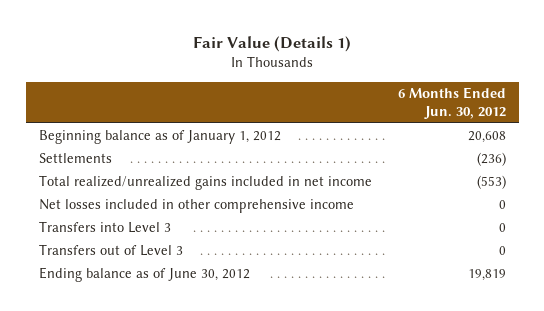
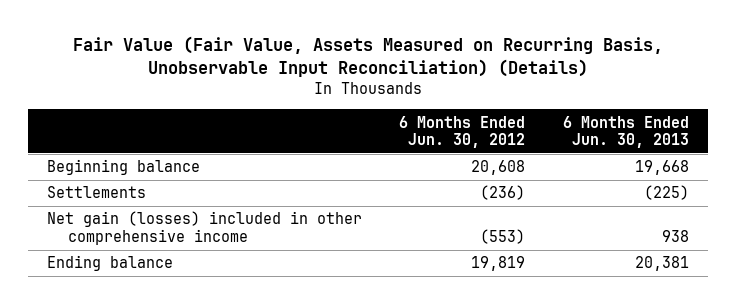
[193,35,352,52] Fair Value (Details 1) -> [72,35,663,78] Fair Value (Fair Value, Assets Measured on Recurring Basis, Unobservable Input Reconciliation) (Details)
none -> [563,115,690,149] 6 Months Ended Jun. 30, 2013
[38,129,281,144] Beginning balance as of January 1, 2012 -> [46,159,200,176] Beginning balance
[38,174,372,190] Total realized/unrealized gains included in net income -> none
[38,220,171,233] Transfers into Level 3 -> none
[38,243,183,256] Transfers out of Level 3 -> none
[38,198,354,213] Net losses included in other comprehensive income -> [46,211,362,246] Net gain (losses) included in other comprehensive income
[498,199,506,209] 0 -> [480,229,526,245] (553)
[38,266,250,282] Ending balance as of June 30, 2012 -> [46,255,173,272] Ending balance

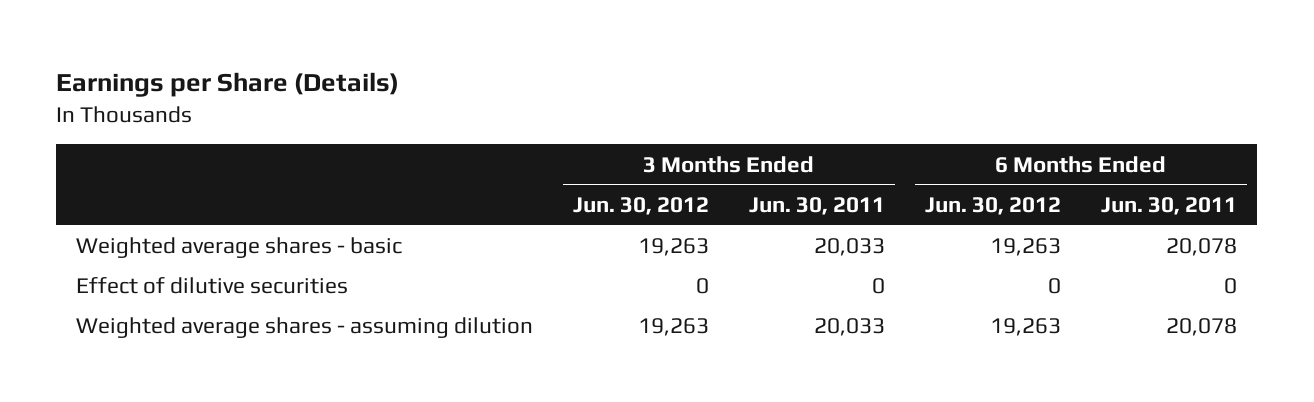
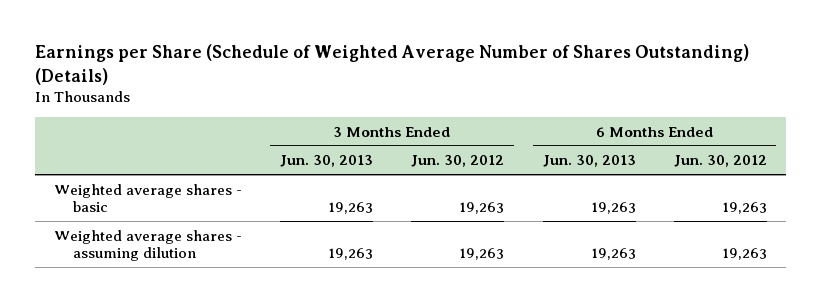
[56,72,400,98] Earnings per Share (Details) -> [34,44,749,85] Earnings per Share (Schedule of Weighted Average Number of Shares Outstanding) (Details)
[749,196,886,215] Jun. 30, 2011 -> none
[1101,196,1238,215] Jun. 30, 2011 -> none
none -> [280,155,374,168] Jun. 30, 2013
none -> [542,155,636,168] Jun. 30, 2013
[76,277,349,295] Effect of dilutive securities -> none

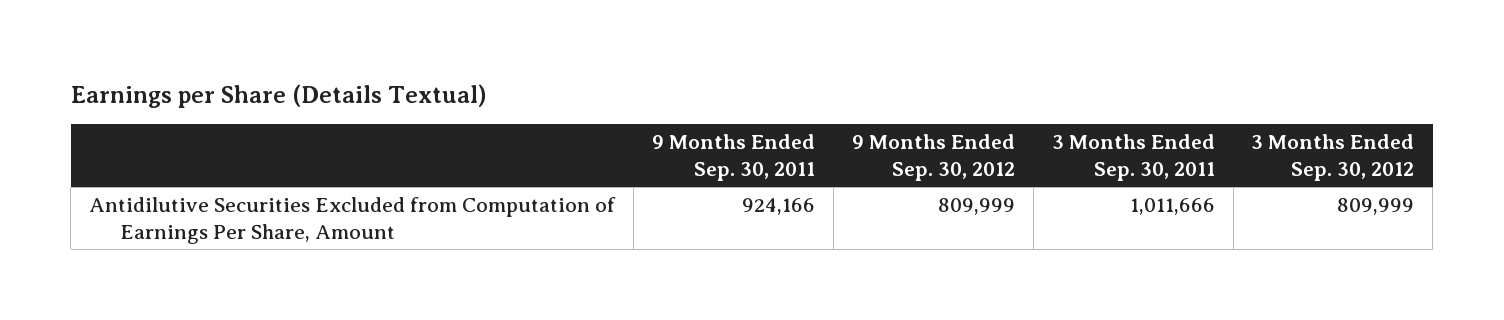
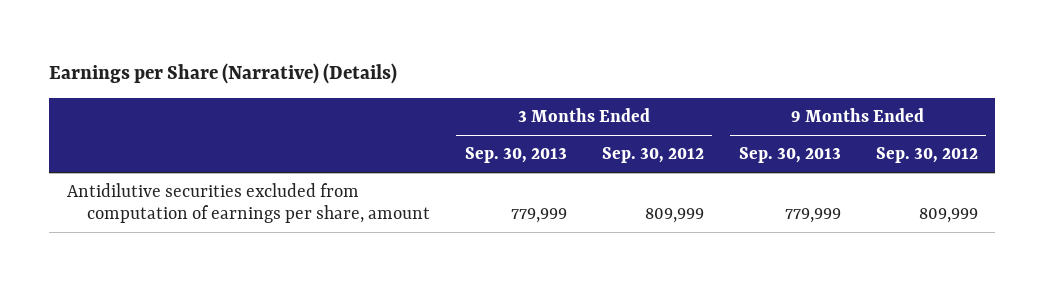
[70,84,487,109] Earnings per Share (Details Textual) -> [49,63,398,85] Earnings per Share (Narrative) (Details)
[652,134,816,181] 9 Months Ended Sep. 30, 2011 -> none
[1051,134,1215,181] 3 Months Ended Sep. 30, 2011 -> none
none -> [464,147,567,164] Sep. 30, 2013
none -> [738,147,841,164] Sep. 30, 2013
[89,196,617,244] Antidilutive Securities Excluded from Computation of Earnings Per Share, Amount -> [66,183,430,224] Antidilutive securities excluded from computation of earnings per share, amount

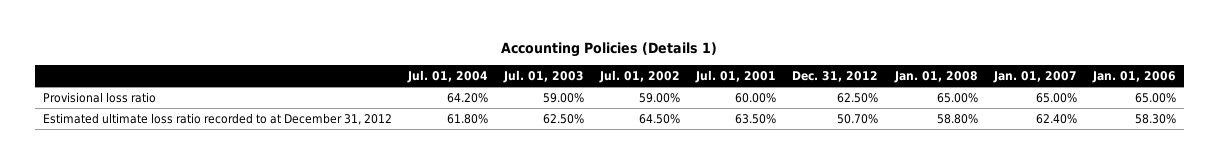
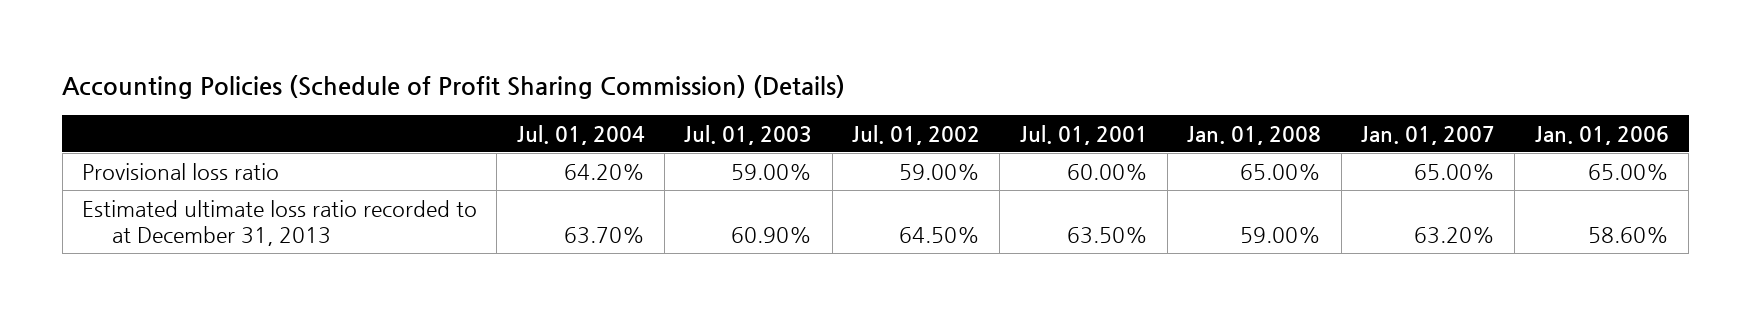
[501,42,718,58] Accounting Policies (Details 1) -> [62,75,846,100] Accounting Policies (Schedule of Profit Sharing Commission) (Details)
[792,70,879,82] Dec. 31, 2012 -> none
[42,112,392,125] Estimated ultimate loss ratio recorded to at December 31, 2012 -> [82,199,478,246] Estimated ultimate loss ratio recorded to at December 31, 2013
[446,113,488,124] 61.80% -> [563,226,645,244] 63.70%
[543,113,585,124] 62.50% -> [731,226,813,243] 60.90%
[936,113,978,124] 58.80% -> [1240,226,1322,243] 59.00%
[1035,113,1077,124] 62.40% -> [1414,226,1496,244] 63.20%
[1134,113,1176,124] 58.30% -> [1587,226,1669,243] 58.60%

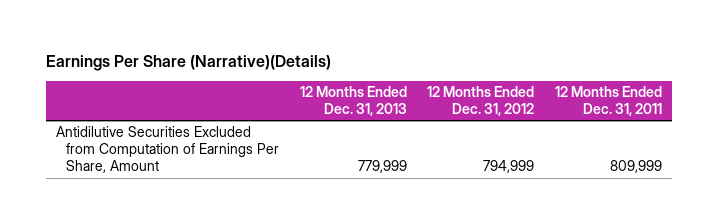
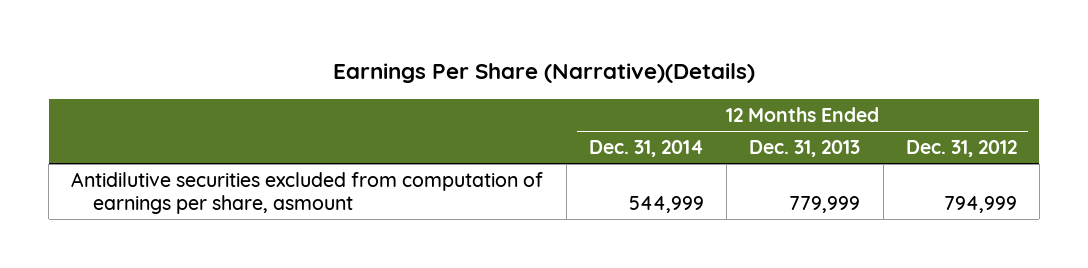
[555,85,663,117] 12 Months Ended Dec. 31, 2011 -> none
none -> [588,140,704,158] Dec. 31, 2014
[55,126,280,174] Antidilutive Securities Excluded from Computation of Earnings Per Share, Amount -> [71,172,544,215] Antidilutive securities excluded from computation of earnings per share, asmount

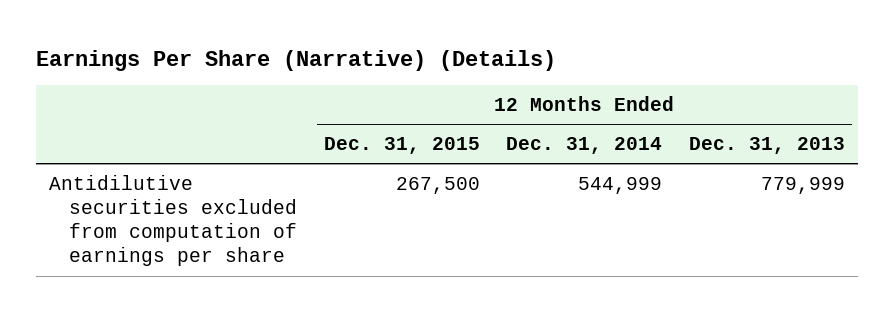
[333,63,756,84] Earnings Per Share (Narrative)(Details) -> [35,49,556,71] Earnings Per Share (Narrative) (Details)
[905,140,1017,158] Dec. 31, 2012 -> none
none -> [323,137,480,155] Dec. 31, 2015
[71,172,544,215] Antidilutive securities excluded from computation of earnings per share, asmount -> [49,174,298,267] Antidilutive securities excluded from computation of earnings per share

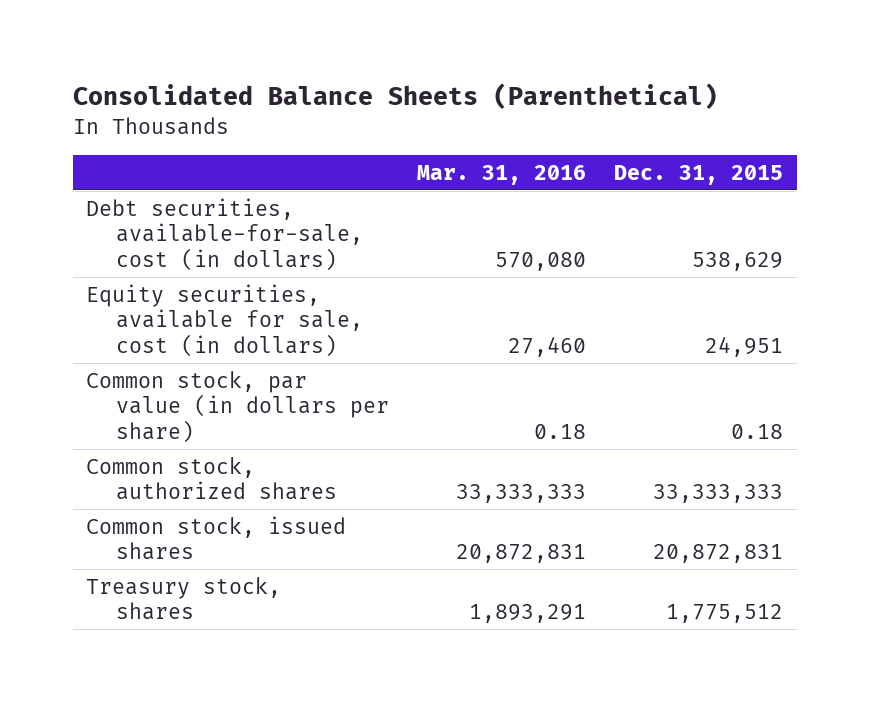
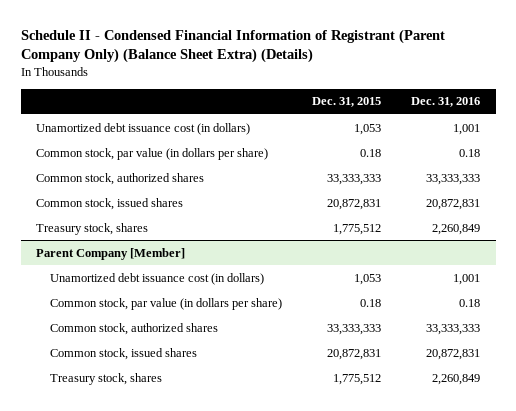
[72,83,718,110] Consolidated Balance Sheets (Parenthetical) -> [20,29,445,64] Schedule II - Condensed Financial Information of Registrant (Parent Company Only) (Balance Sheet Extra) (Details)
[416,164,586,185] Mar. 31, 2016 -> none
none -> [411,97,481,108] Dec. 31, 2016
[86,197,364,272] Debt securities, available-for-sale, cost (in dollars) -> none
[86,283,364,358] Equity securities, available for sale, cost (in dollars) -> none
none -> [35,122,250,135] Unamortized debt issuance cost (in dollars)
none -> [35,247,185,260] Parent Company [Member]
none -> [50,272,265,285] Unamortized debt issuance cost (in dollars)
none -> [50,297,283,310] Common stock, par value (in dollars per share)
none -> [50,322,219,335] Common stock, authorized shares
none -> [50,347,198,360] Common stock, issued shares
none -> [50,372,163,385] Treasury stock, shares

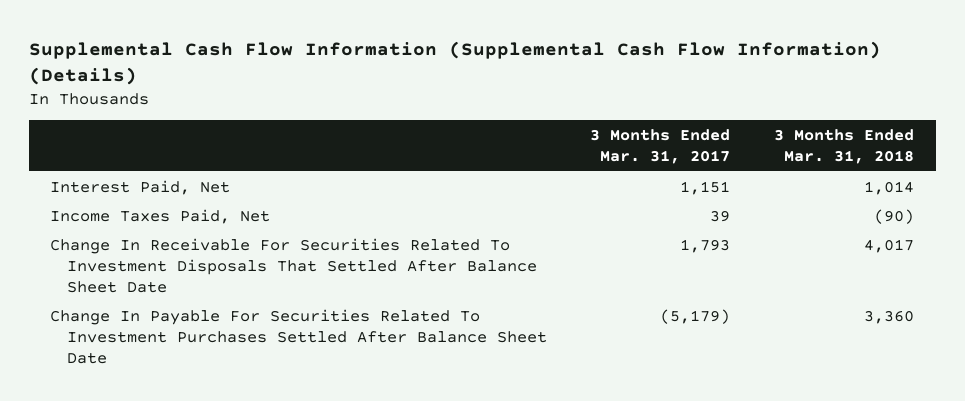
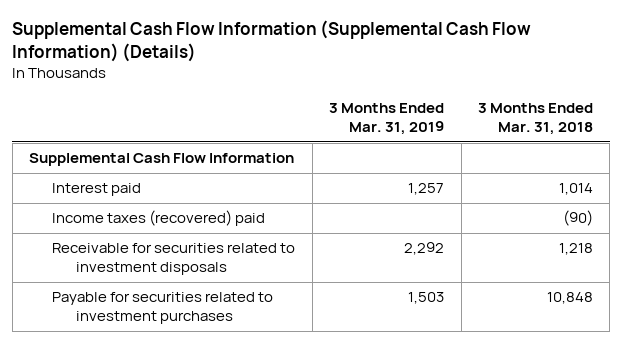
[590,129,731,165] 3 Months Ended Mar. 31, 2017 -> none
none -> [329,103,445,135] 3 Months Ended Mar. 31, 2019
none -> [29,153,295,167] Supplemental Cash Flow Information
[50,179,231,195] Interest Paid, Net -> [52,183,142,197] Interest paid
[50,208,271,224] Income Taxes Paid, Net -> [52,210,266,227] Income taxes (recovered) paid
[50,237,537,293] Change In Receivable For Securities Related To Investment Disposals That Settled After Balance Sheet Date -> [52,243,296,276] Receivable for securities related to investment disposals
[864,238,915,253] 4,017 -> [559,243,594,256] 1,218
[50,308,547,364] Change In Payable For Securities Related To Investment Purchases Settled After Balance Sheet Date -> [52,292,274,325] Payable for securities related to investment purchases
[864,309,915,324] 3,360 -> [547,292,594,305] 10,848

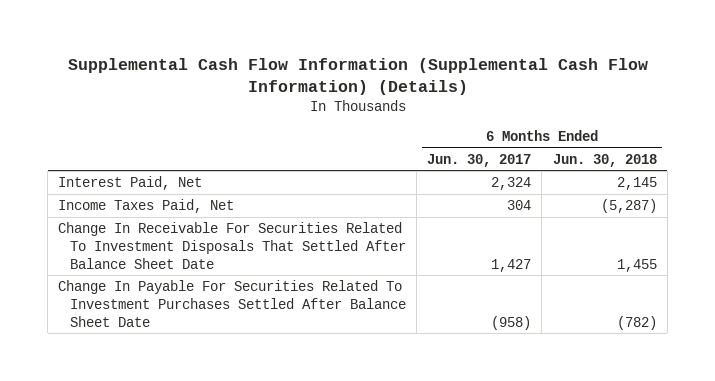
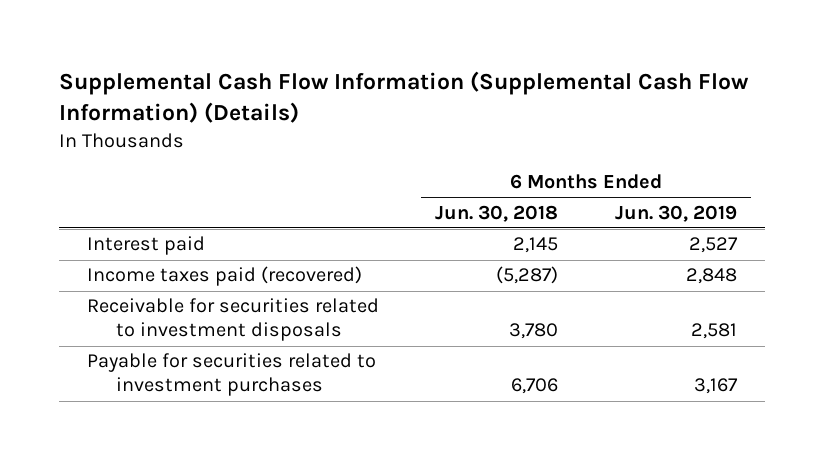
[427,153,532,167] Jun. 30, 2017 -> none
none -> [614,204,737,222] Jun. 30, 2019
[58,175,203,190] Interest Paid, Net -> [86,236,205,256] Interest paid
[58,198,235,213] Income Taxes Paid, Net -> [86,266,362,287] Income taxes paid (recovered)
[58,221,407,269] Change In Receivable For Securities Related To Investment Disposals That Settled After Balance Sheet Date -> [86,298,379,342] Receivable for securities related to investment disposals
[616,258,657,272] 1,455 -> [509,323,559,340] 3,780
[58,279,407,327] Change In Payable For Securities Related To Investment Purchases Settled After Balance Sheet Date -> [86,353,376,397] Payable for securities related to investment purchases
[616,315,657,330] (782) -> [511,378,559,395] 6,706

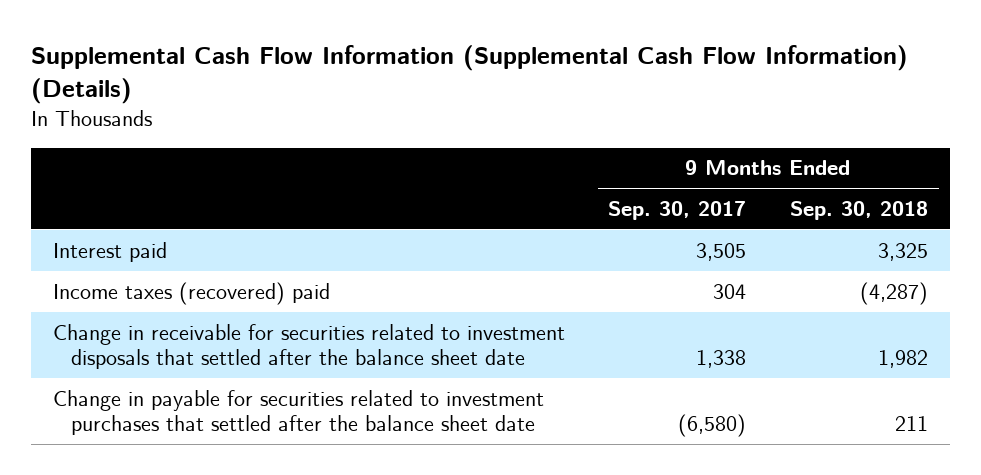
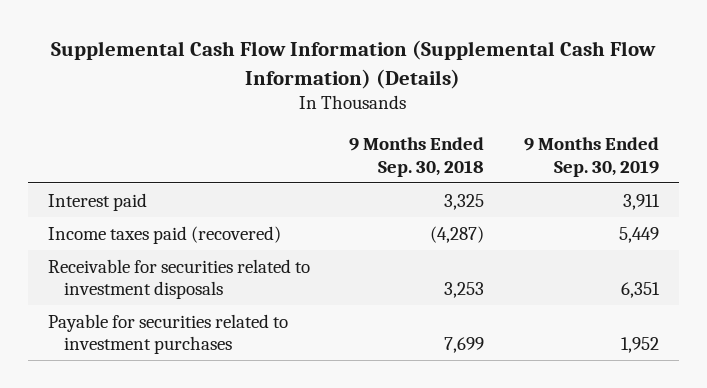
[608,200,747,220] Sep. 30, 2017 -> none
none -> [524,137,660,177] 9 Months Ended Sep. 30, 2019
[52,281,330,305] Income taxes (recovered) paid -> [47,225,281,244] Income taxes paid (recovered)
[52,323,565,370] Change in receivable for securities related to investment disposals that settled after the balance sheet date -> [47,258,310,300] Receivable for securities related to investment disposals
[878,350,929,369] 1,982 -> [444,282,485,299] 3,253
[52,389,544,436] Change in payable for securities related to investment purchases that settled after the balance sheet date -> [47,313,288,355] Payable for securities related to investment purchases
[895,416,929,432] 211 -> [444,337,485,354] 7,699

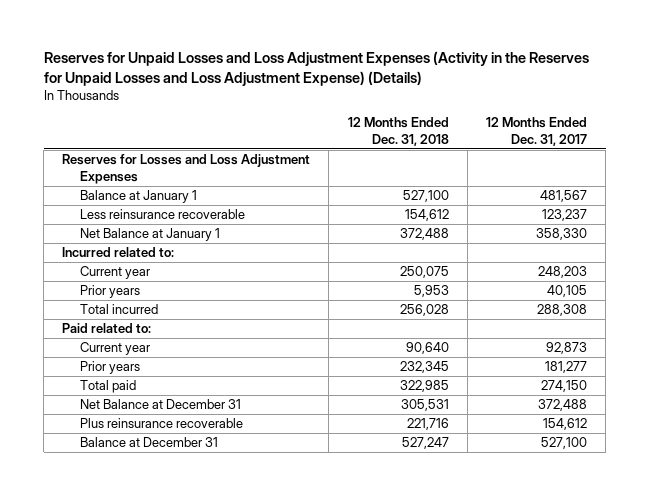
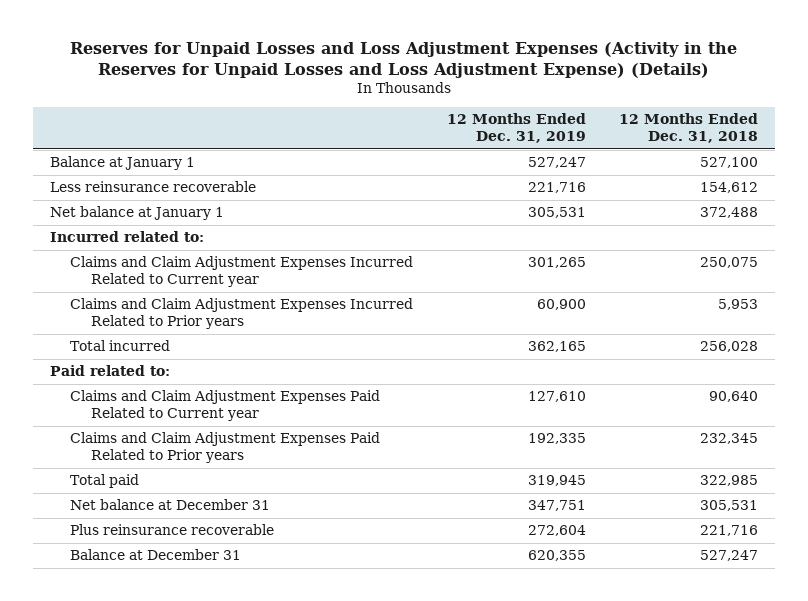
[485,117,587,146] 12 Months Ended Dec. 31, 2017 -> none
none -> [446,113,586,144] 12 Months Ended Dec. 31, 2019
[62,154,311,184] Reserves for Losses and Loss Adjustment Expenses -> none
[80,228,221,242] Net Balance at January 1 -> [49,206,224,221] Net balance at January 1
[80,266,151,280] Current year -> [70,256,414,288] Claims and Claim Adjustment Expenses Incurred Related to Current year
[80,285,141,299] Prior years -> [70,298,414,330] Claims and Claim Adjustment Expenses Incurred Related to Prior years
[80,342,151,356] Current year -> [70,390,381,422] Claims and Claim Adjustment Expenses Paid Related to Current year
[80,361,141,375] Prior years -> [70,432,381,464] Claims and Claim Adjustment Expenses Paid Related to Prior years
[80,399,242,410] Net Balance at December 31 -> [70,499,271,511] Net balance at December 31

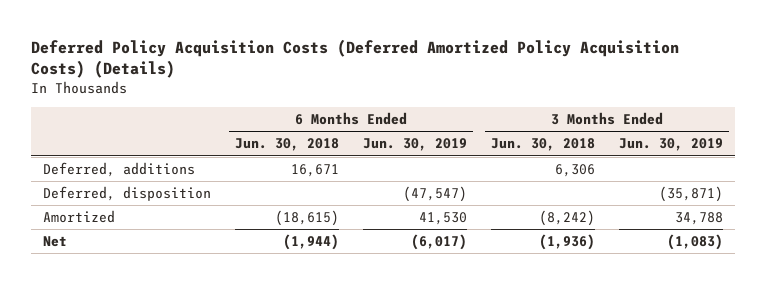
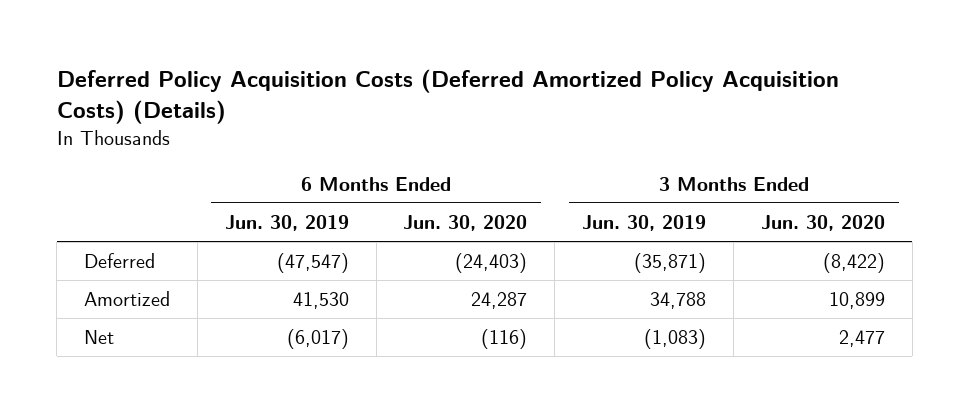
[234,138,339,152] Jun. 30, 2018 -> none
[490,138,595,152] Jun. 30, 2018 -> none
none -> [403,214,528,231] Jun. 30, 2020
none -> [760,214,885,231] Jun. 30, 2020
[43,162,196,178] Deferred, additions -> none
[43,186,212,202] Deferred, disposition -> [83,253,155,269] Deferred

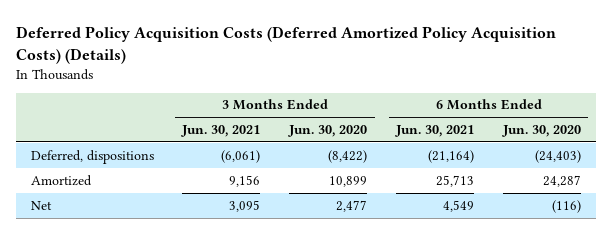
[224,214,349,231] Jun. 30, 2019 -> none
[582,214,707,231] Jun. 30, 2019 -> none
none -> [181,125,261,138] Jun. 30, 2021
none -> [395,125,475,138] Jun. 30, 2021
[83,253,155,269] Deferred -> [30,149,154,164] Deferred, dispositions

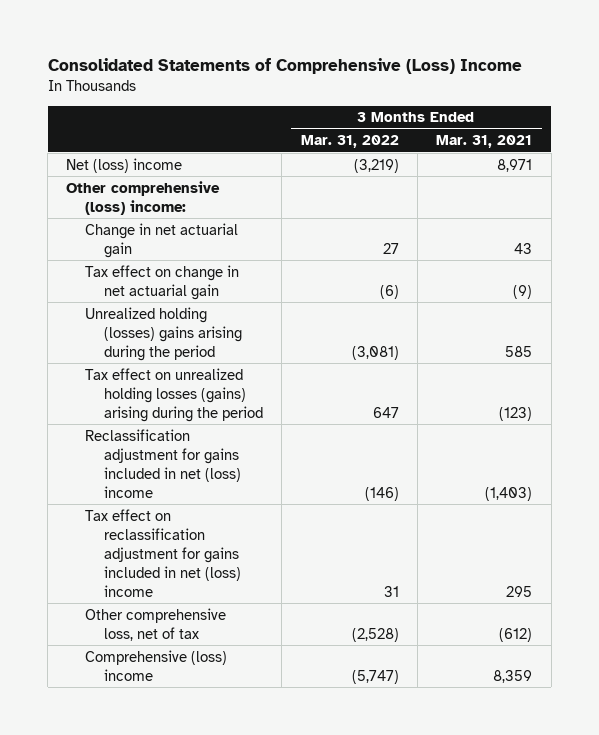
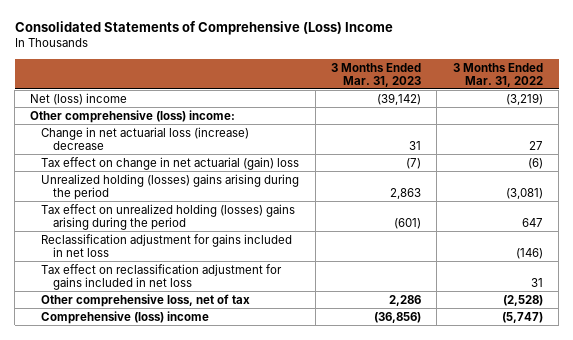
[436,135,533,149] Mar. 31, 2021 -> none
none -> [331,62,422,87] 3 Months Ended Mar. 31, 2023
[85,222,239,258] Change in net actuarial gain -> [41,126,250,150] Change in net actuarial loss (increase) decrease
[85,264,240,300] Tax effect on change in net actuarial gain -> [41,156,300,170] Tax effect on change in net actuarial (gain) loss
[85,367,263,422] Tax effect on unrealized holding losses (gains) arising during the period -> [41,203,296,230] Tax effect on unrealized holding (losses) gains arising during the period
[85,428,241,498] Reclassification adjustment for gains included in net (loss) income -> [41,233,293,257] Reclassification adjustment for gains included in net loss
[85,508,241,597] Tax effect on reclassification adjustment for gains included in net (loss) income -> [41,263,283,290] Tax effect on reclassification adjustment for gains included in net loss

